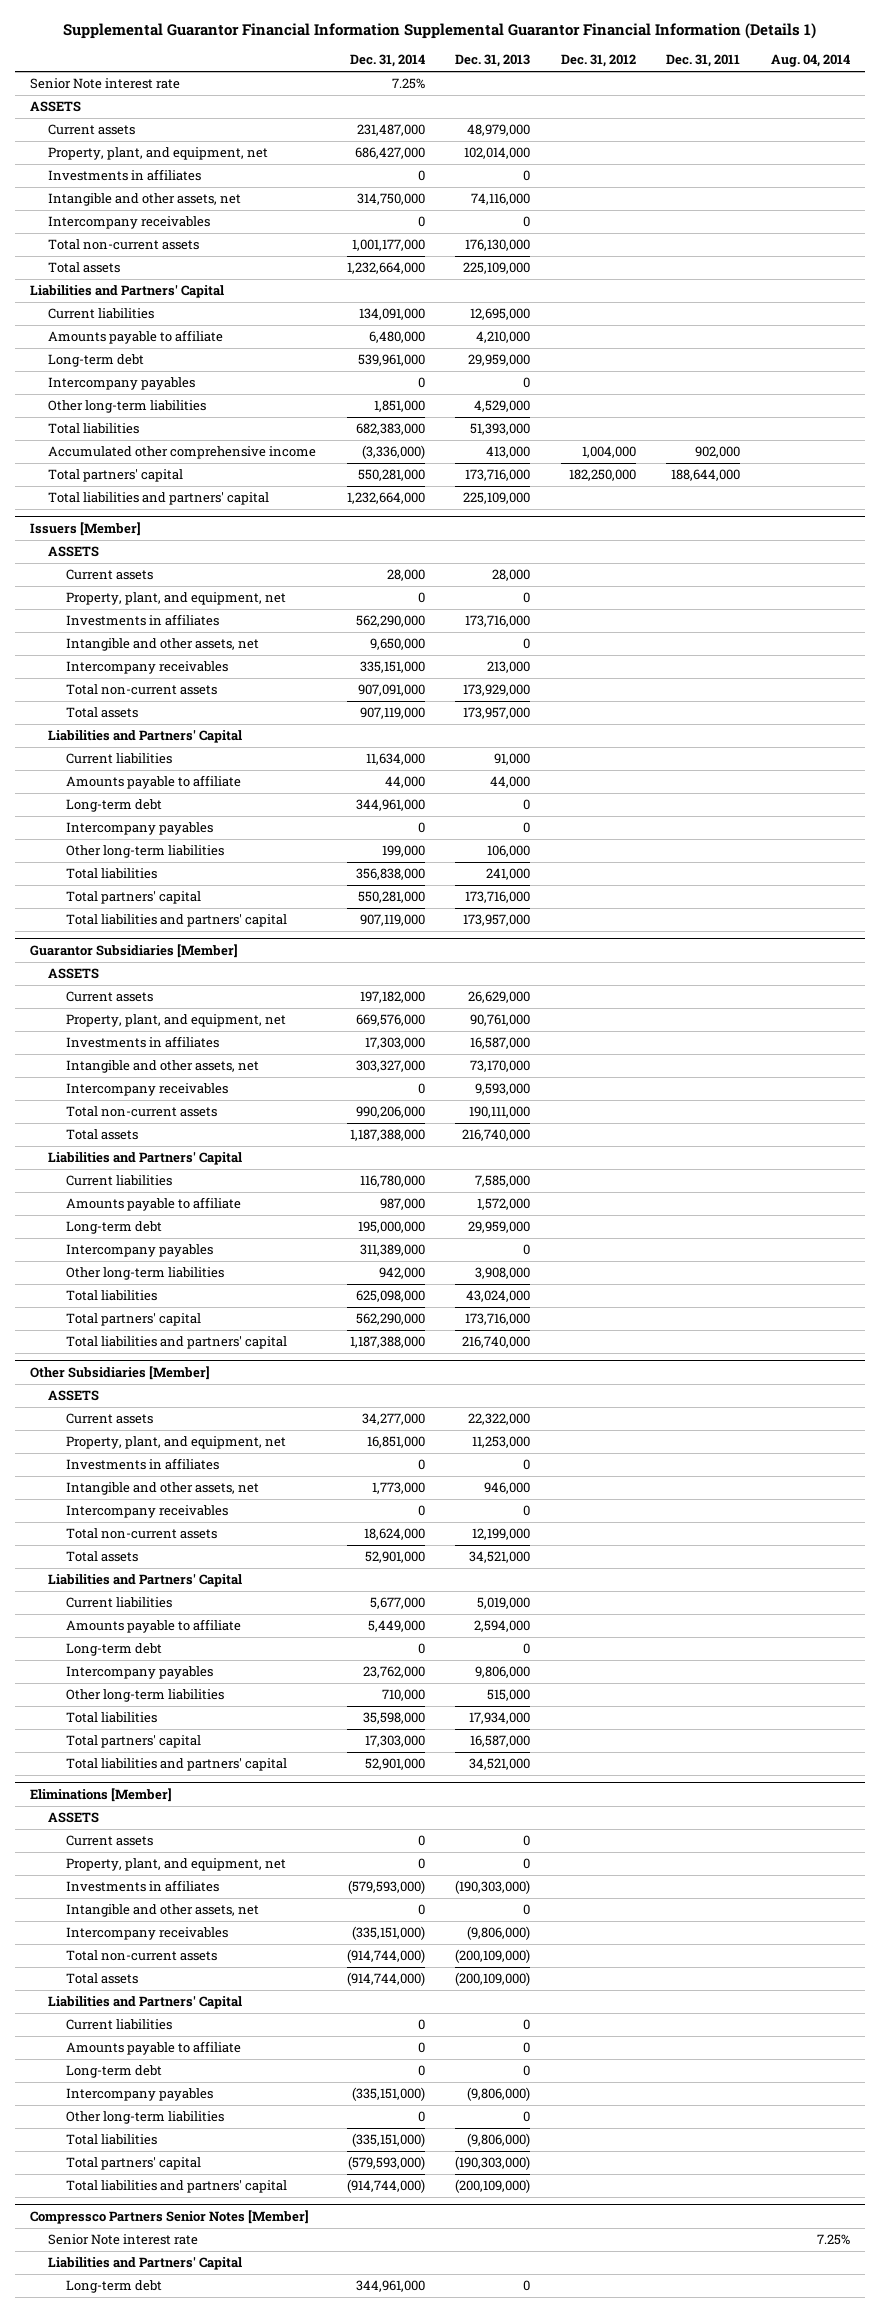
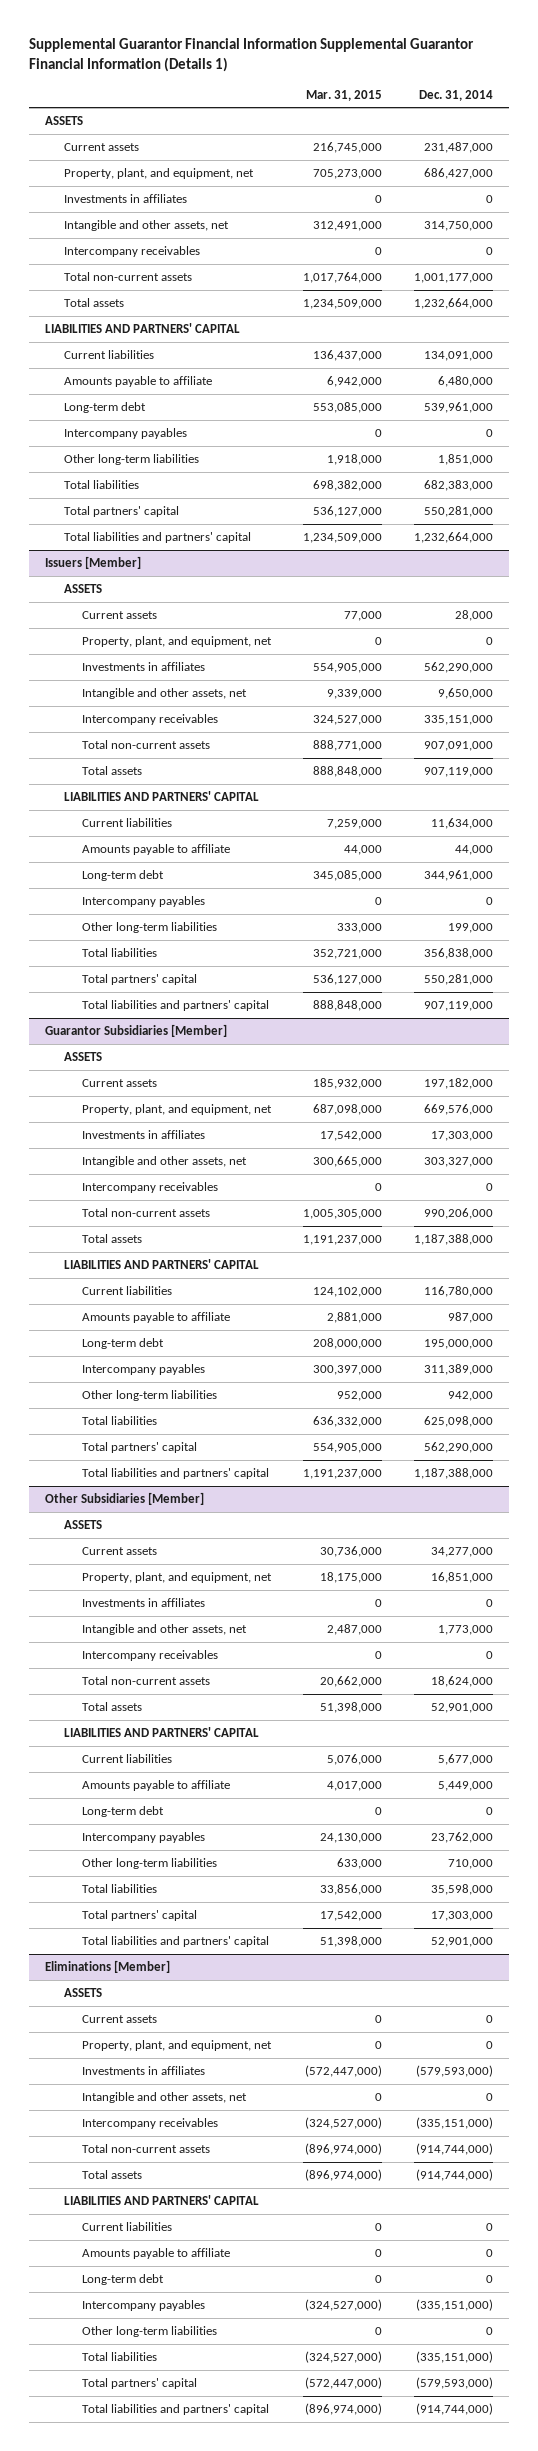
[455,54,531,68] Dec. 31, 2013 -> none
[560,54,636,68] Dec. 31, 2012 -> none
[666,54,741,68] Dec. 31, 2011 -> none
[770,54,850,68] Aug. 04, 2014 -> none
none -> [306,89,383,101] Mar. 31, 2015
[29,78,180,90] Senior Note interest rate -> none
[29,285,224,299] Liabilities and Partners' Capital -> [45,323,241,334] LIABILITIES AND PARTNERS' CAPITAL
[47,446,316,460] Accumulated other comprehensive income -> none
[47,730,242,744] Liabilities and Partners' Capital -> [63,791,259,802] LIABILITIES AND PARTNERS' CAPITAL
[47,1152,242,1166] Liabilities and Partners' Capital -> [63,1259,259,1270] LIABILITIES AND PARTNERS' CAPITAL
[47,1574,242,1588] Liabilities and Partners' Capital -> [63,1727,259,1738] LIABILITIES AND PARTNERS' CAPITAL
[47,1996,242,2010] Liabilities and Partners' Capital -> [63,2195,259,2206] LIABILITIES AND PARTNERS' CAPITAL
[29,2210,309,2225] Compressco Partners Senior Notes [Member] -> none
[47,2234,198,2246] Senior Note interest rate -> none
[47,2257,242,2271] Liabilities and Partners' Capital -> none
[66,2280,163,2294] Long-term debt -> none

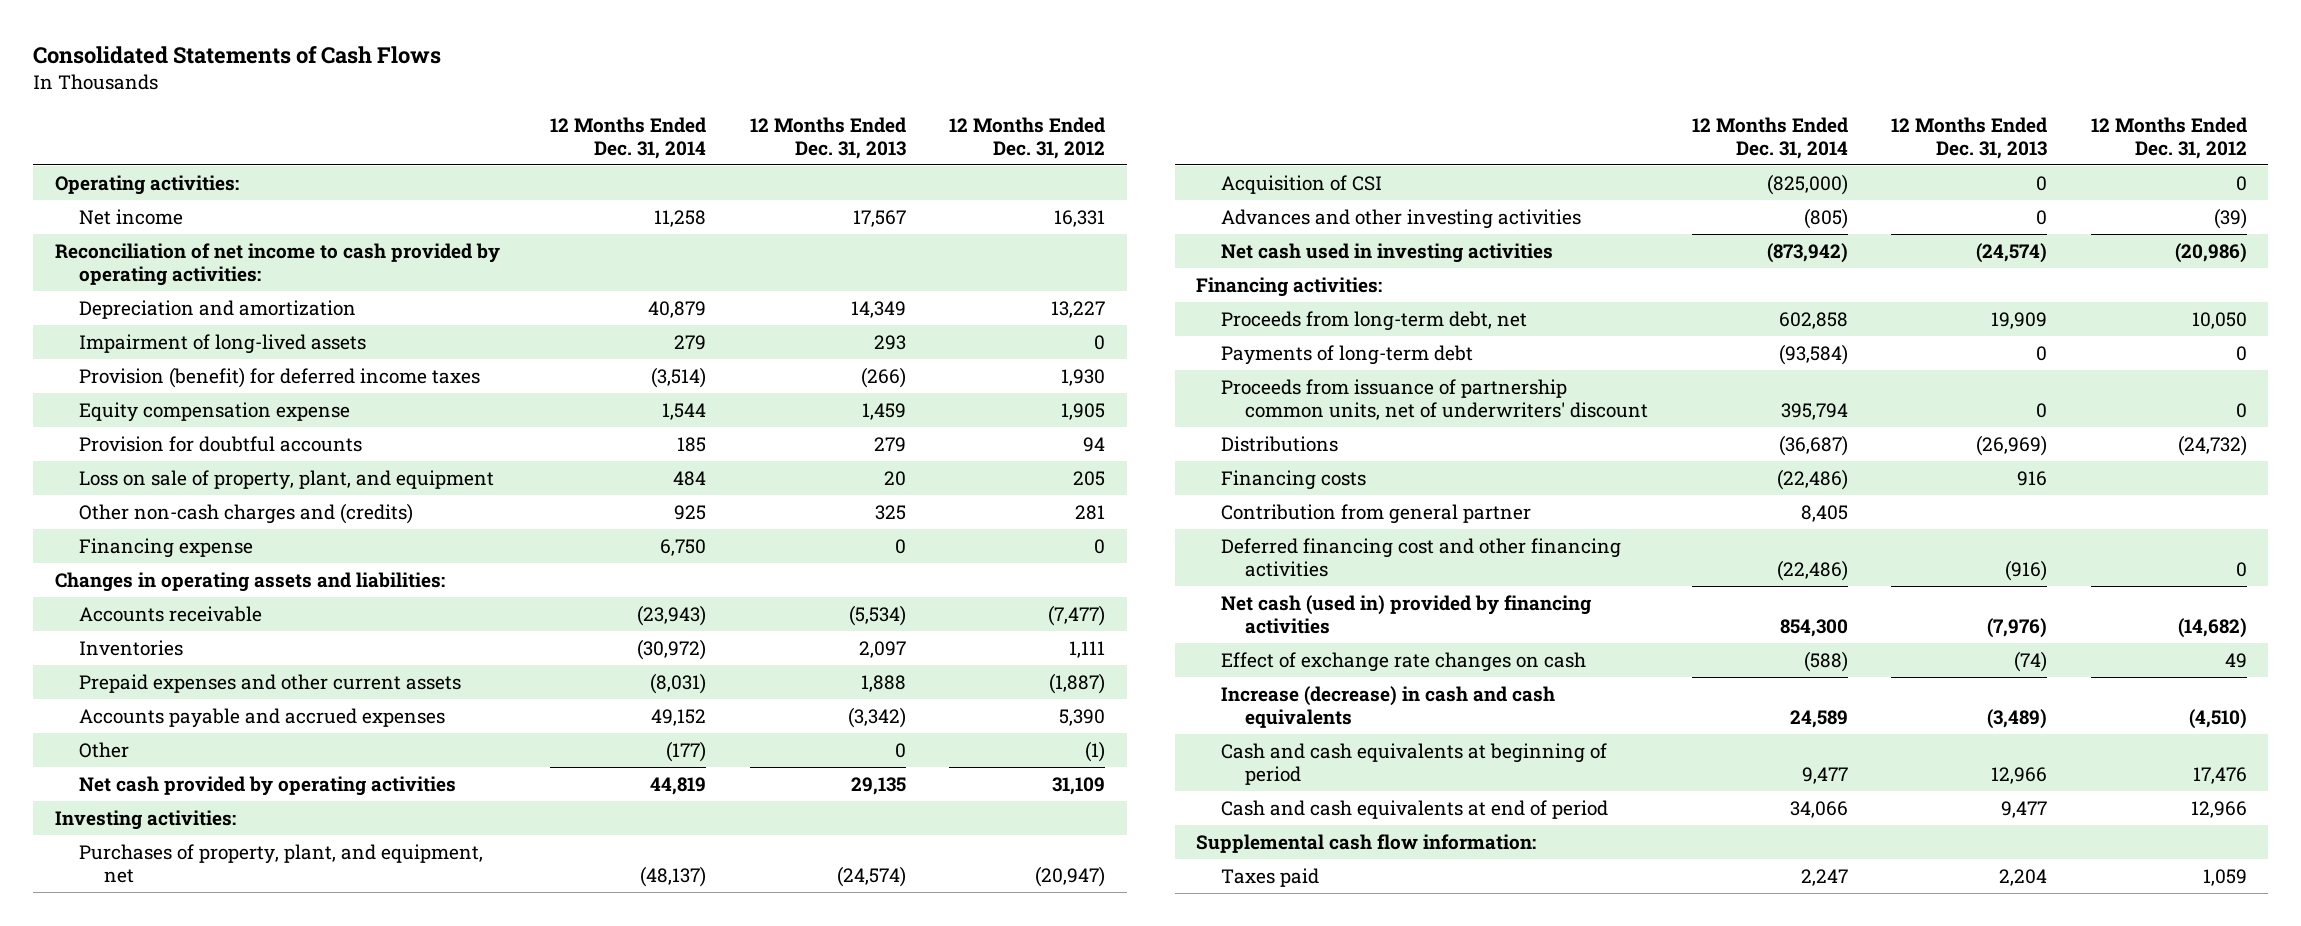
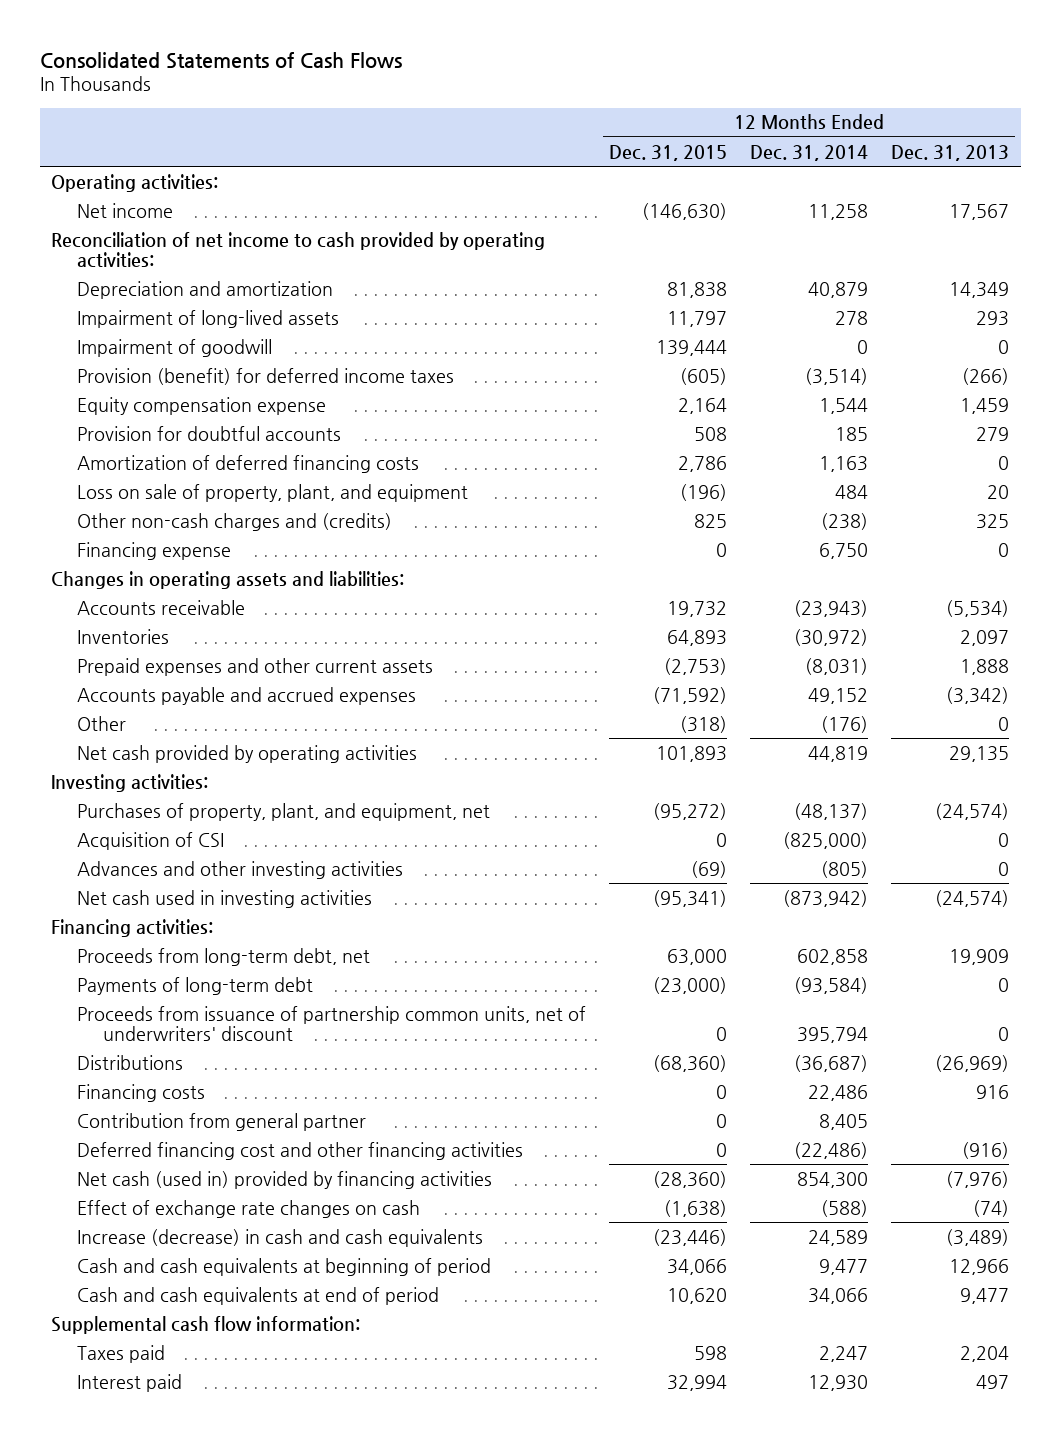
[948,116,1105,159] 12 Months Ended Dec. 31, 2012 -> none
none -> [609,144,728,161] Dec. 31, 2015
[674,334,707,350] 279 -> [835,310,869,325] 278
none -> [77,338,273,357] Impairment of goodwill
none -> [77,454,420,473] Amortization of deferred financing costs
[674,504,707,520] 925 -> [821,512,869,530] (238)
[666,740,707,762] (177) -> [821,715,869,733] (176)
[1776,468,1848,490] (22,486) -> [808,1084,869,1101] 22,486
none -> [77,1373,183,1392] Interest paid

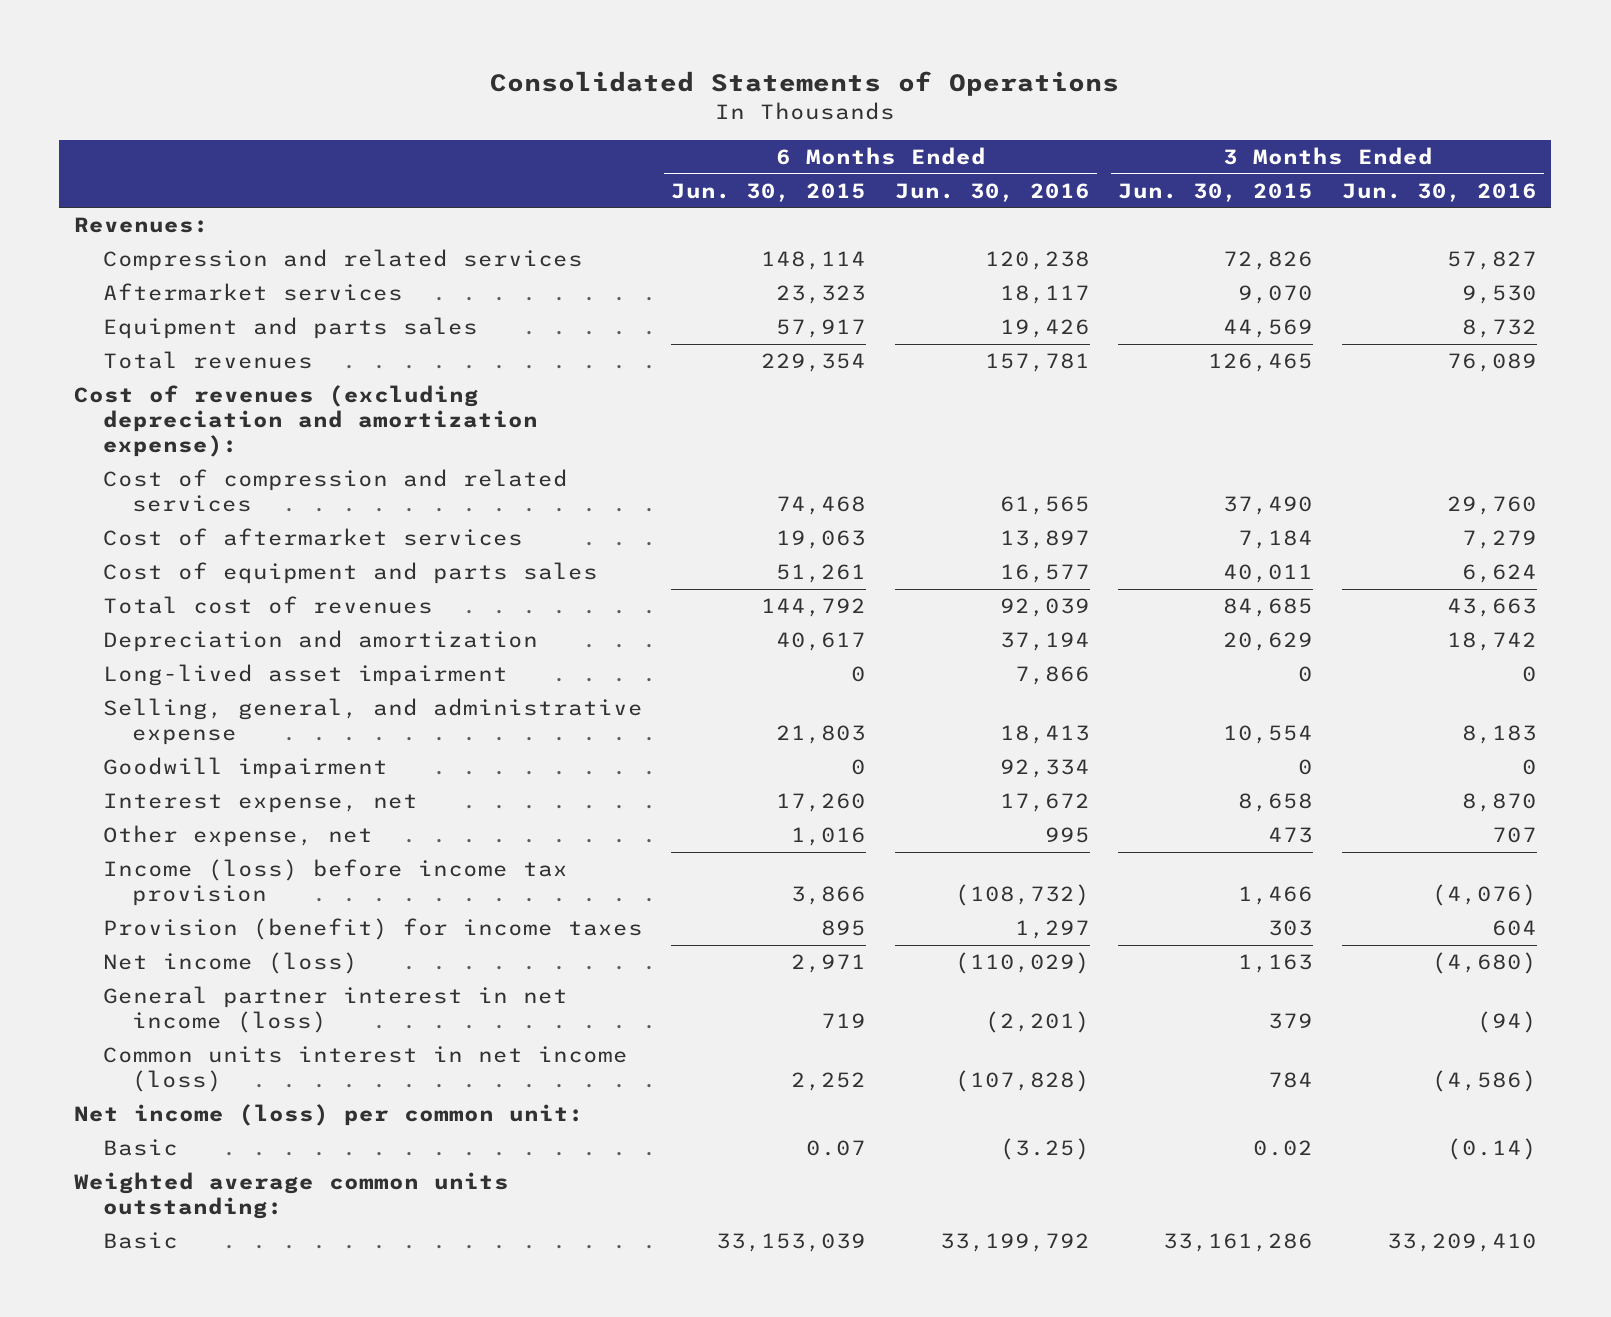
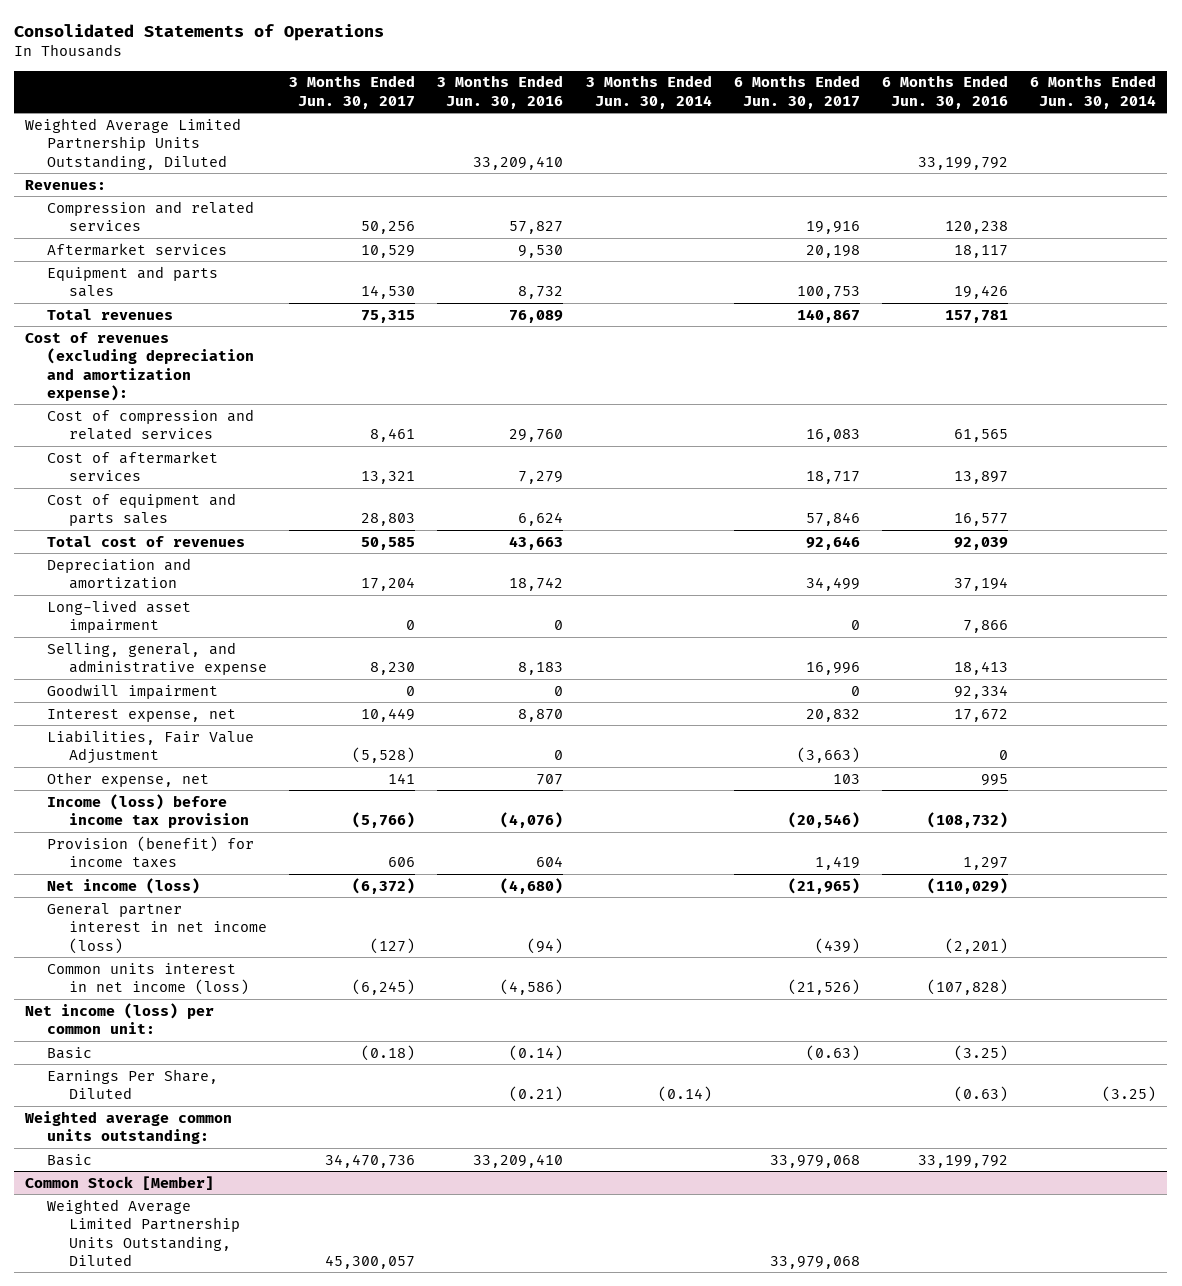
[671,182,867,202] Jun. 30, 2015 -> none
[1118,182,1314,202] Jun. 30, 2015 -> none
none -> [289,75,416,109] 3 Months Ended Jun. 30, 2017
none -> [585,75,712,109] 3 Months Ended Jun. 30, 2014
none -> [733,75,860,109] 6 Months Ended Jun. 30, 2017
none -> [1030,75,1157,109] 6 Months Ended Jun. 30, 2014
none -> [25,117,242,170] Weighted Average Limited Partnership Units Outstanding, Diluted
none -> [47,729,255,765] Liabilities, Fair Value Adjustment
none -> [47,1068,219,1100] Earnings Per Share, Diluted
none -> [25,1175,215,1190] Common Stock [Member]
none -> [47,1198,240,1267] Weighted Average Limited Partnership Units Outstanding, Diluted

